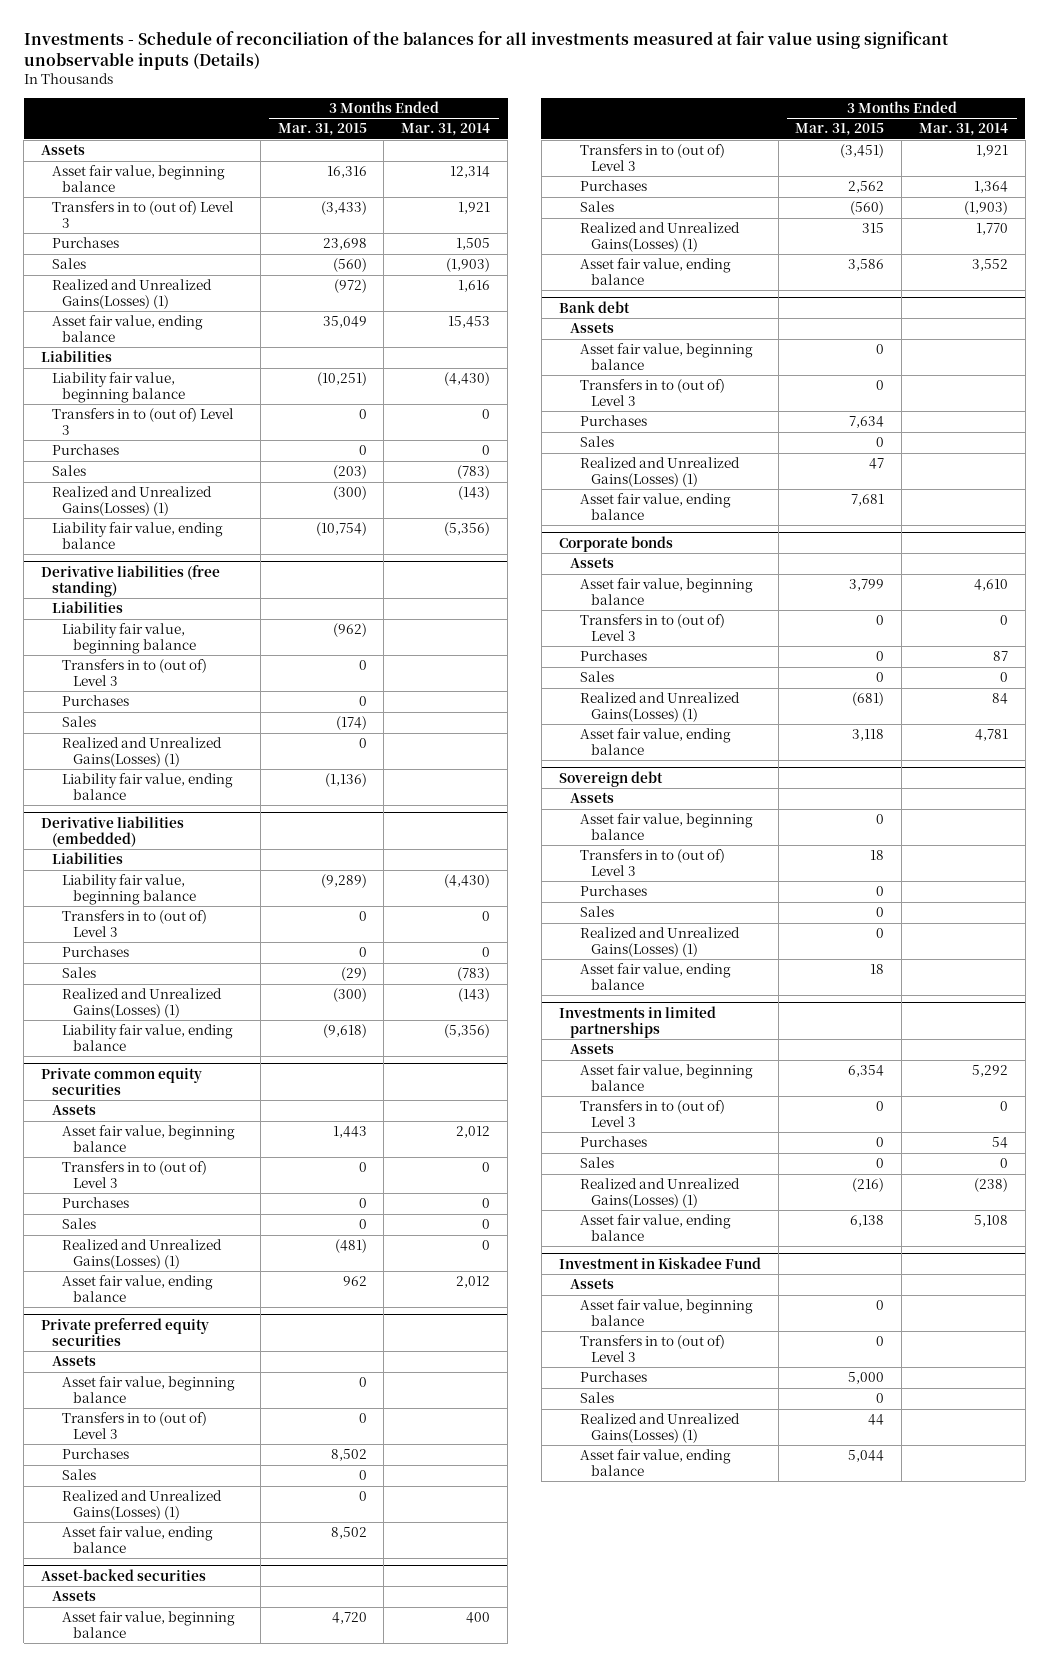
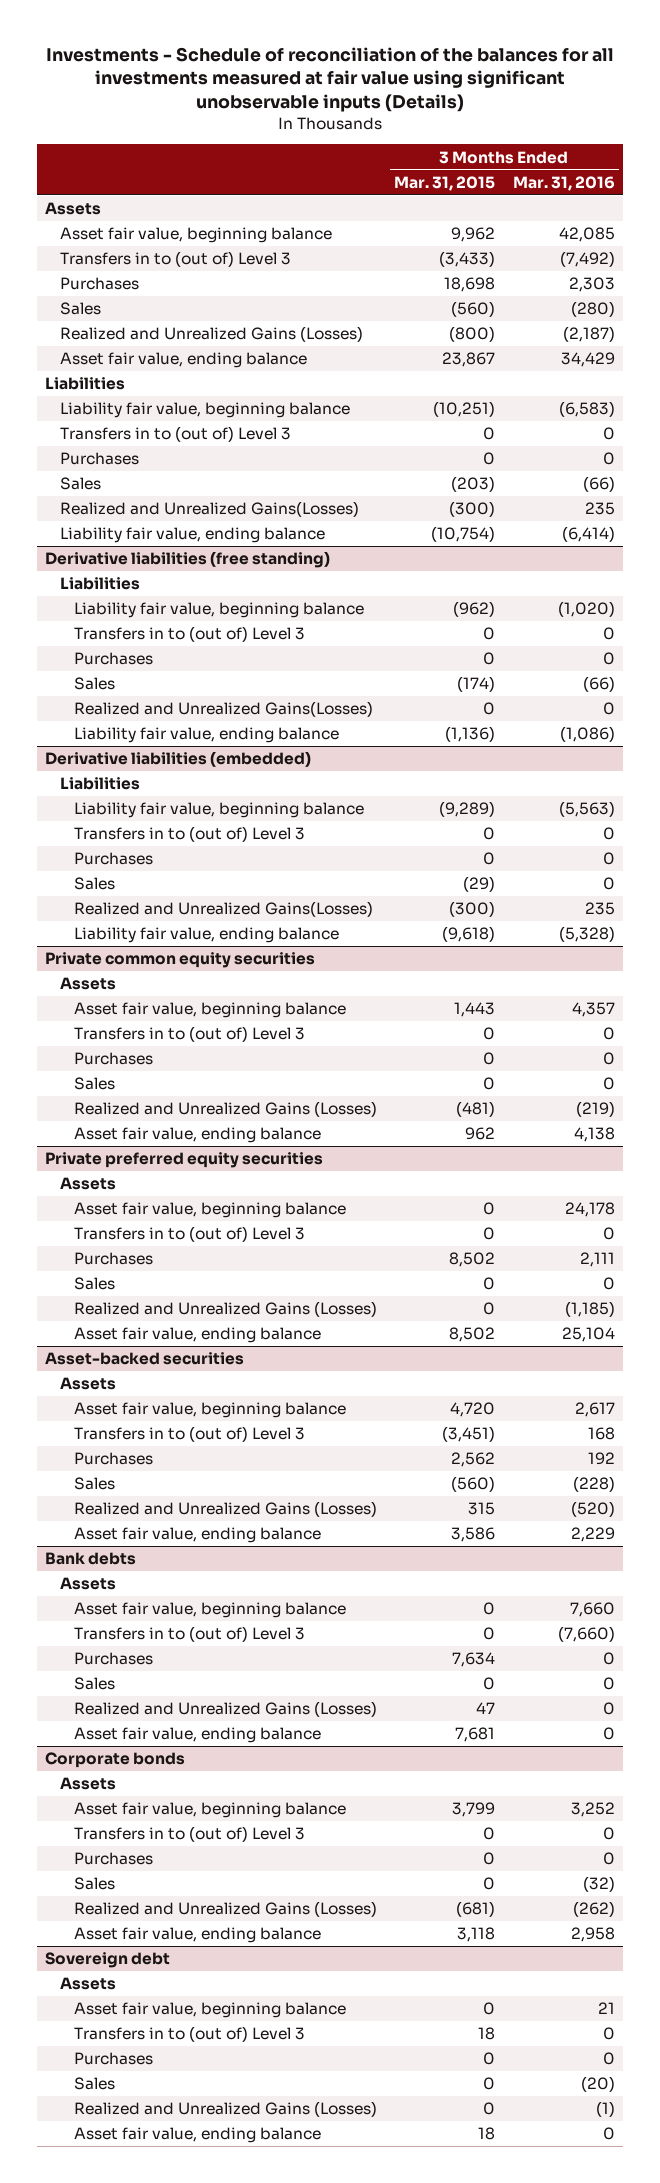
[401,123,491,137] Mar. 31, 2014 -> none
none -> [512,175,615,191] Mar. 31, 2016
[326,166,367,179] 16,316 -> [451,227,496,243] 9,962
[322,238,367,251] 23,698 -> [444,277,496,293] 18,698
[51,279,212,310] Realized and Unrealized Gains(Losses) (1) -> [59,326,363,343] Realized and Unrealized Gains (Losses)
[333,279,367,294] (972) -> [449,326,496,343] (800)
[322,316,367,329] 35,049 -> [442,352,496,368] 23,867
[51,486,212,517] Realized and Unrealized Gains(Losses) (1) -> [59,501,359,518] Realized and Unrealized Gains(Losses)
[62,737,223,768] Realized and Unrealized Gains(Losses) (1) -> [74,701,374,718] Realized and Unrealized Gains(Losses)
[62,988,223,1019] Realized and Unrealized Gains(Losses) (1) -> [74,901,374,918] Realized and Unrealized Gains(Losses)
[62,1239,223,1270] Realized and Unrealized Gains(Losses) (1) -> [74,1101,378,1118] Realized and Unrealized Gains (Losses)
[62,1490,223,1521] Realized and Unrealized Gains(Losses) (1) -> [74,1301,378,1318] Realized and Unrealized Gains (Losses)
[580,222,741,253] Realized and Unrealized Gains(Losses) (1) -> [74,1501,378,1518] Realized and Unrealized Gains (Losses)
[558,301,630,314] Bank debt -> [45,1552,137,1566] Bank debts
[580,457,741,488] Realized and Unrealized Gains(Losses) (1) -> [74,1701,378,1718] Realized and Unrealized Gains (Losses)
[580,692,741,723] Realized and Unrealized Gains(Losses) (1) -> [74,1901,378,1918] Realized and Unrealized Gains (Losses)
[580,927,741,958] Realized and Unrealized Gains(Losses) (1) -> [74,2101,378,2118] Realized and Unrealized Gains (Losses)
[558,1006,716,1039] Investments in limited partnerships -> none
[569,1043,614,1055] Assets -> none
[580,1064,754,1092] Asset fair value, beginning balance -> none
[580,1100,726,1128] Transfers in to (out of) Level 3 -> none
[580,1136,648,1148] Purchases -> none
[580,1157,615,1169] Sales -> none
[580,1178,741,1209] Realized and Unrealized Gains(Losses) (1) -> none
[580,1214,732,1242] Asset fair value, ending balance -> none
[558,1257,761,1270] Investment in Kiskadee Fund -> none
[569,1278,614,1290] Assets -> none
[580,1299,754,1327] Asset fair value, beginning balance -> none
[580,1335,726,1363] Transfers in to (out of) Level 3 -> none
[580,1371,648,1383] Purchases -> none
[580,1392,615,1404] Sales -> none
[580,1413,741,1444] Realized and Unrealized Gains(Losses) (1) -> none
[580,1449,732,1477] Asset fair value, ending balance -> none

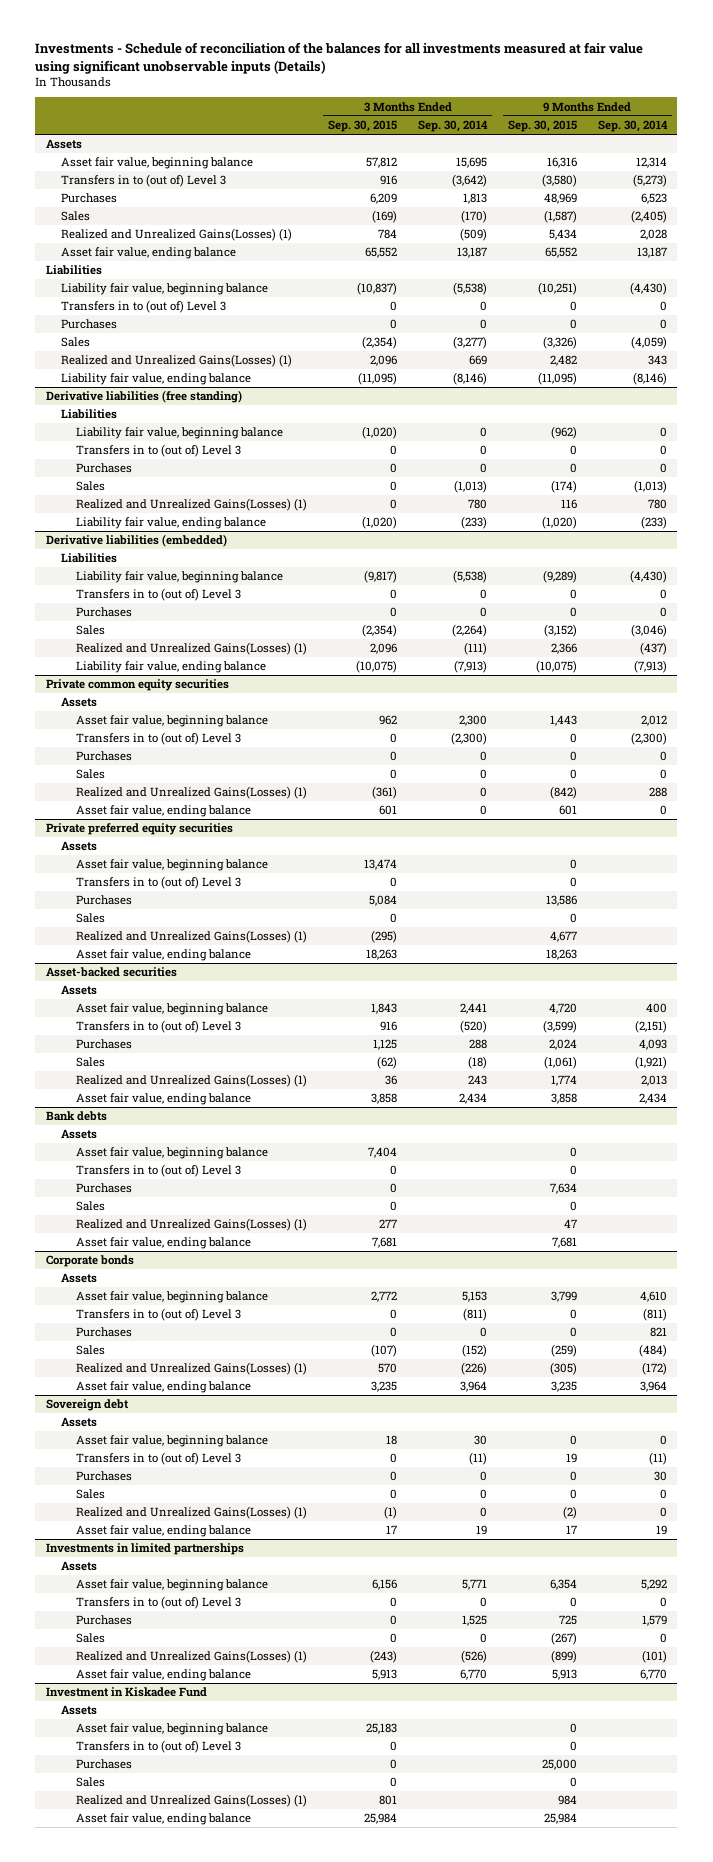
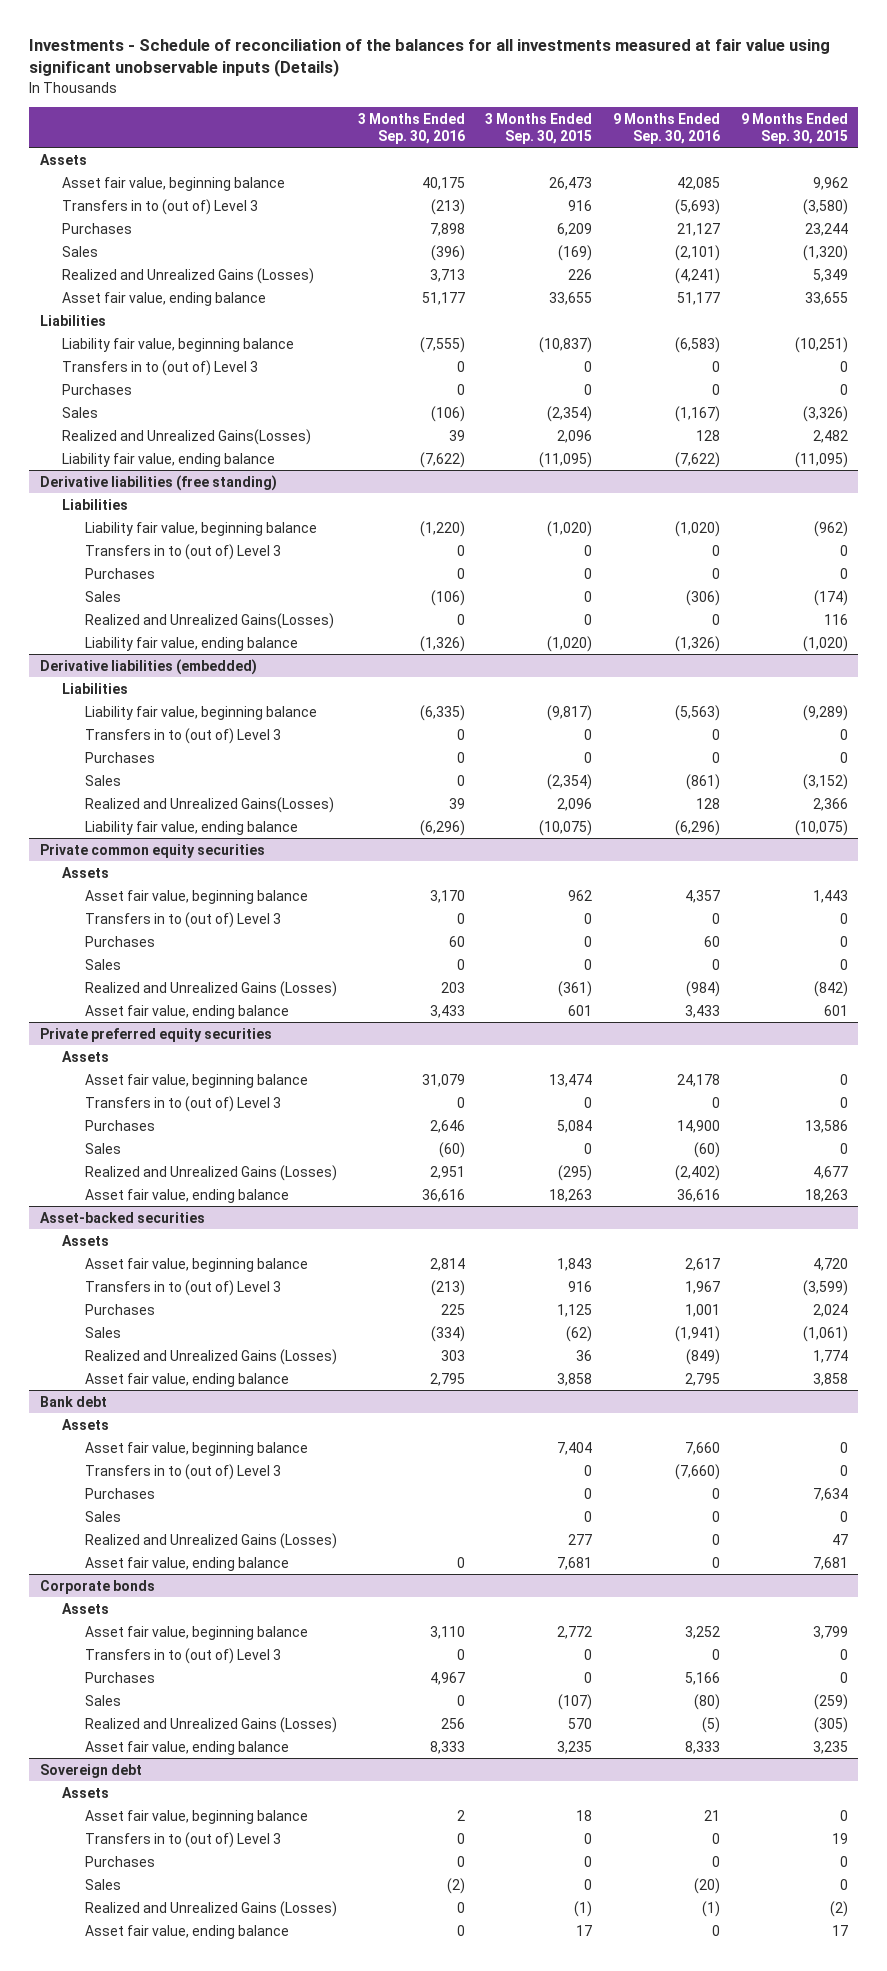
[418,120,489,133] Sep. 30, 2014 -> none
[597,120,668,133] Sep. 30, 2014 -> none
none -> [357,112,465,144] 3 Months Ended Sep. 30, 2016
none -> [613,112,721,144] 9 Months Ended Sep. 30, 2016
[366,157,398,169] 57,812 -> [549,176,593,190] 26,473
[546,157,577,169] 16,316 -> [812,176,848,190] 9,962
[543,193,577,205] 48,969 -> [804,222,848,236] 23,244
[543,210,577,224] (1,587) -> [802,244,848,261] (1,320)
[61,228,293,242] Realized and Unrealized Gains(Losses) (1) -> [62,267,315,284] Realized and Unrealized Gains (Losses)
[378,229,398,240] 784 -> [568,268,593,280] 226
[548,229,577,241] 5,434 -> [812,268,848,282] 5,349
[365,247,398,259] 65,552 -> [549,291,593,305] 33,655
[544,247,577,259] 65,552 -> [804,291,848,305] 33,655
[61,354,293,368] Realized and Unrealized Gains(Losses) (1) -> [62,428,312,445] Realized and Unrealized Gains(Losses)
[76,498,308,512] Realized and Unrealized Gains(Losses) (1) -> [85,612,335,629] Realized and Unrealized Gains(Losses)
[76,642,308,656] Realized and Unrealized Gains(Losses) (1) -> [85,796,335,813] Realized and Unrealized Gains(Losses)
[76,786,308,800] Realized and Unrealized Gains(Losses) (1) -> [85,980,338,997] Realized and Unrealized Gains (Losses)
[76,930,308,944] Realized and Unrealized Gains(Losses) (1) -> [85,1164,338,1181] Realized and Unrealized Gains (Losses)
[76,1074,308,1088] Realized and Unrealized Gains(Losses) (1) -> [85,1348,338,1365] Realized and Unrealized Gains (Losses)
[45,1111,107,1122] Bank debts -> [39,1395,107,1407] Bank debt
[76,1218,308,1232] Realized and Unrealized Gains(Losses) (1) -> [85,1532,338,1549] Realized and Unrealized Gains (Losses)
[76,1362,308,1376] Realized and Unrealized Gains(Losses) (1) -> [85,1716,338,1733] Realized and Unrealized Gains (Losses)
[76,1506,308,1520] Realized and Unrealized Gains(Losses) (1) -> [85,1900,338,1917] Realized and Unrealized Gains (Losses)
[45,1543,244,1556] Investments in limited partnerships -> none
[61,1561,98,1572] Assets -> none
[76,1579,269,1592] Asset fair value, beginning balance -> none
[76,1596,242,1610] Transfers in to (out of) Level 3 -> none
[76,1615,133,1626] Purchases -> none
[76,1633,106,1644] Sales -> none
[76,1650,308,1664] Realized and Unrealized Gains(Losses) (1) -> none
[76,1669,252,1682] Asset fair value, ending balance -> none
[45,1687,207,1698] Investment in Kiskadee Fund -> none
[61,1705,98,1716] Assets -> none
[76,1723,269,1736] Asset fair value, beginning balance -> none
[76,1740,242,1754] Transfers in to (out of) Level 3 -> none
[76,1759,133,1770] Purchases -> none
[76,1777,106,1788] Sales -> none
[76,1794,308,1808] Realized and Unrealized Gains(Losses) (1) -> none
[76,1813,252,1826] Asset fair value, ending balance -> none

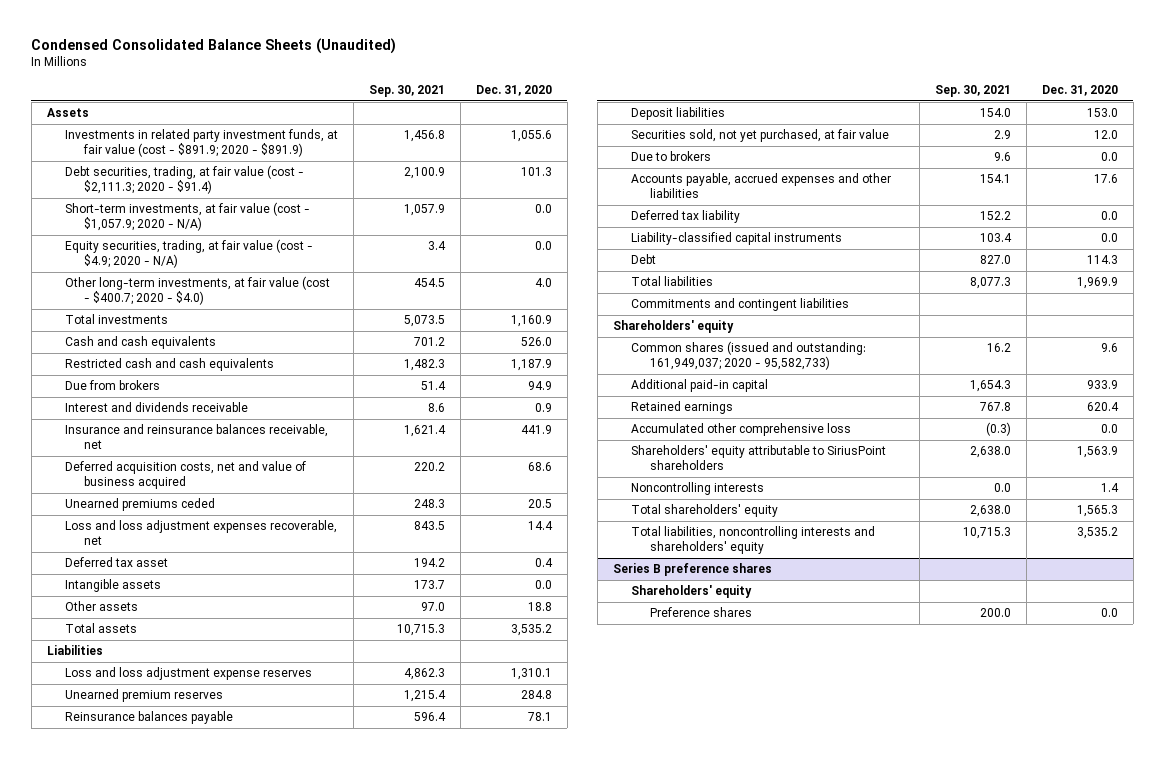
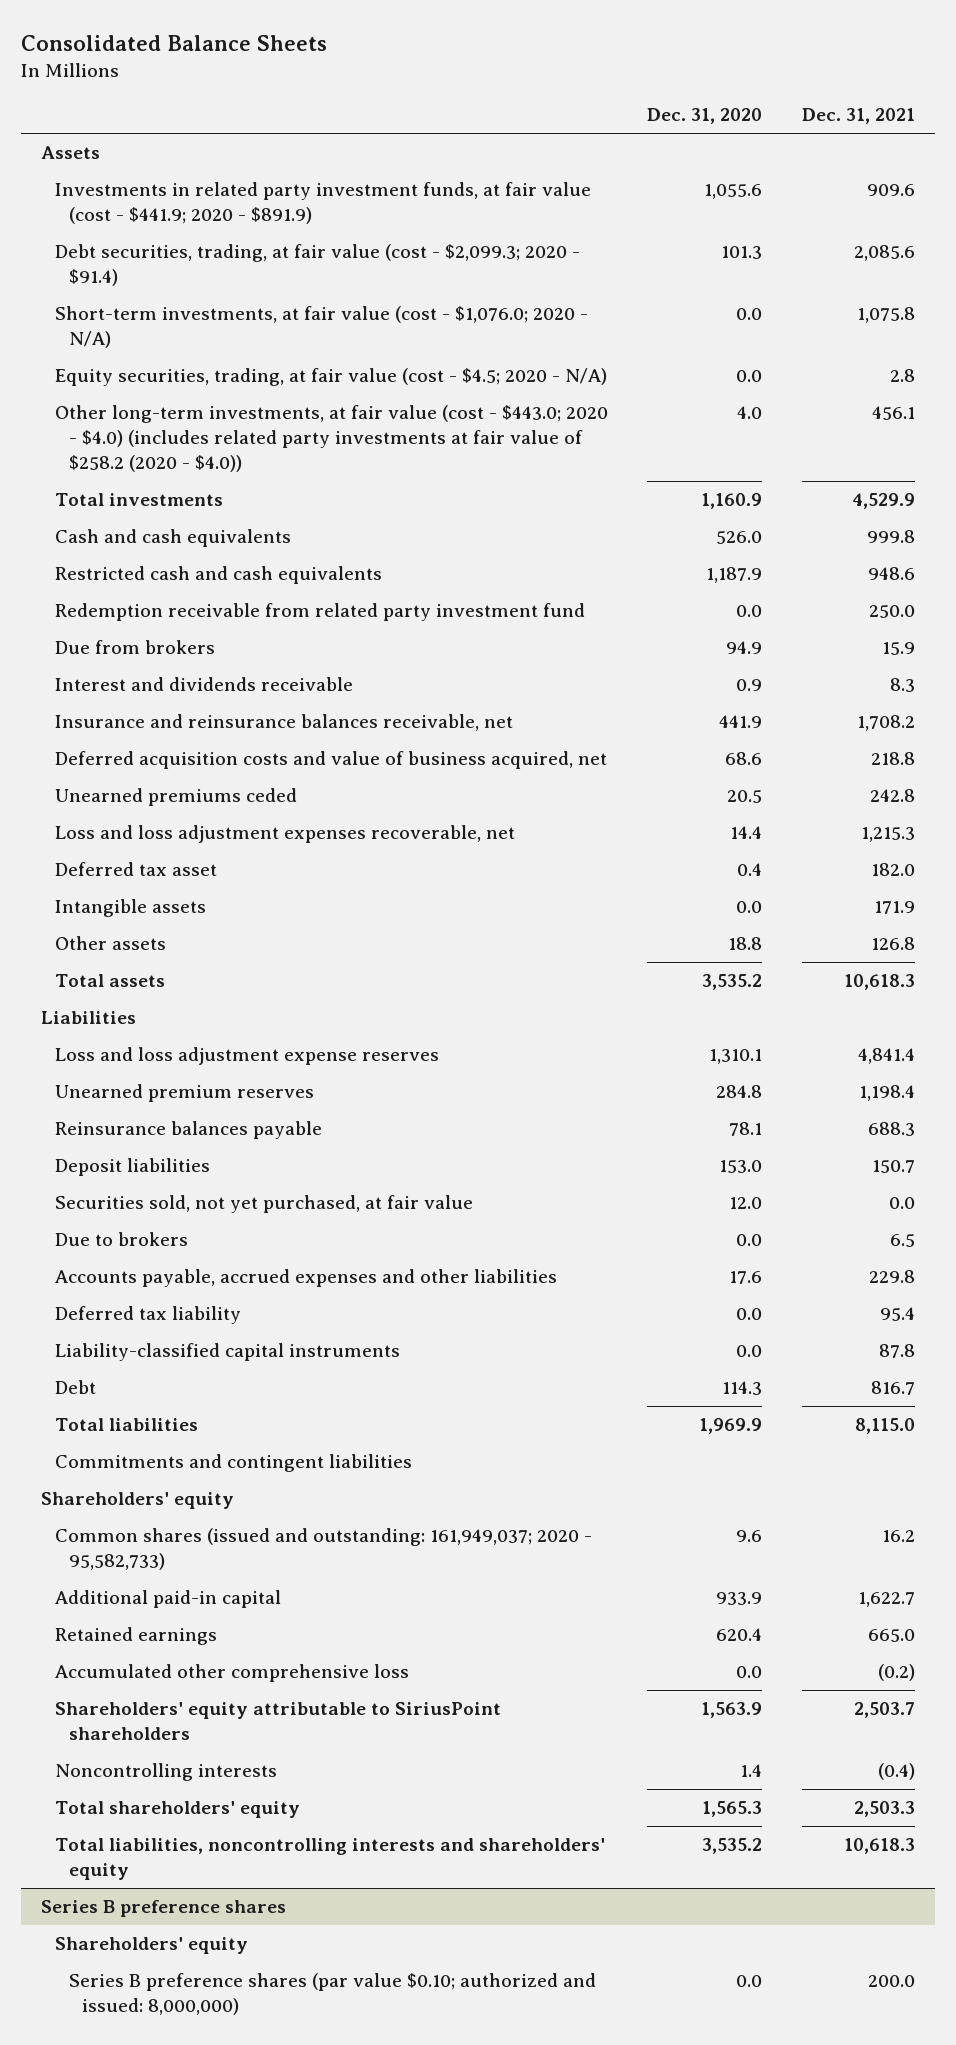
[31,37,397,54] Condensed Consolidated Balance Sheets (Unaudited) -> [21,34,328,51] Consolidated Balance Sheets
[369,84,446,97] Sep. 30, 2021 -> none
none -> [801,107,915,124] Dec. 31, 2021
[65,129,339,157] Investments in related party investment funds, at fair value (cost - $891.9; 2020 - $891.9) -> [54,182,591,224] Investments in related party investment funds, at fair value (cost - $441.9; 2020 - $891.9)
[65,165,305,194] Debt securities, trading, at fair value (cost - $2,111.3; 2020 - $91.4) -> [54,244,580,286] Debt securities, trading, at fair value (cost - $2,099.3; 2020 - $91.4)
[65,202,311,231] Short-term investments, at fair value (cost - $1,057.9; 2020 - N/A) -> [54,306,588,348] Short-term investments, at fair value (cost - $1,076.0; 2020 - N/A)
[65,239,314,268] Equity securities, trading, at fair value (cost - $4.9; 2020 - N/A) -> [54,368,607,387] Equity securities, trading, at fair value (cost - $4.5; 2020 - N/A)
[65,276,331,305] Other long-term investments, at fair value (cost - $400.7; 2020 - $4.0) -> [54,405,608,472] Other long-term investments, at fair value (cost - $443.0; 2020 - $4.0) (includes related party investments at fair value of $258.2 (2020 - $4.0))
none -> [54,603,585,622] Redemption receivable from related party investment fund
[65,461,307,489] Deferred acquisition costs, net and value of business acquired -> [54,751,607,770] Deferred acquisition costs and value of business acquired, net
[649,607,752,618] Preference shares -> [68,1973,596,2015] Series B preference shares (par value $0.10; authorized and issued: 8,000,000)

